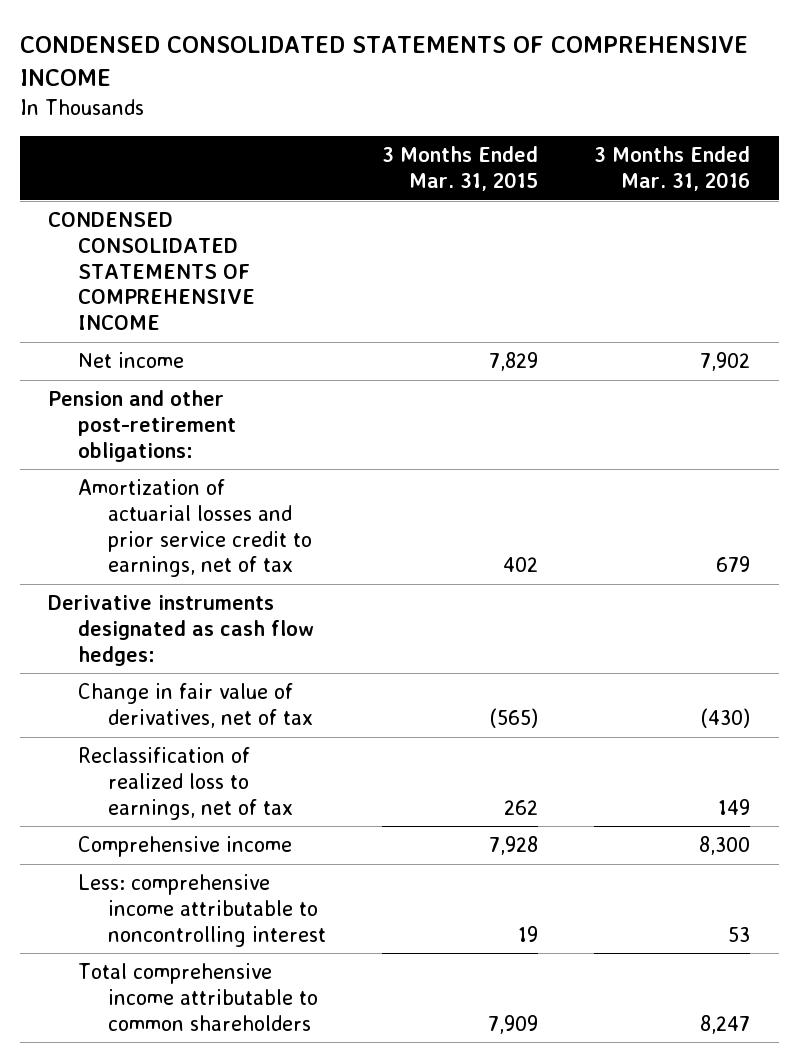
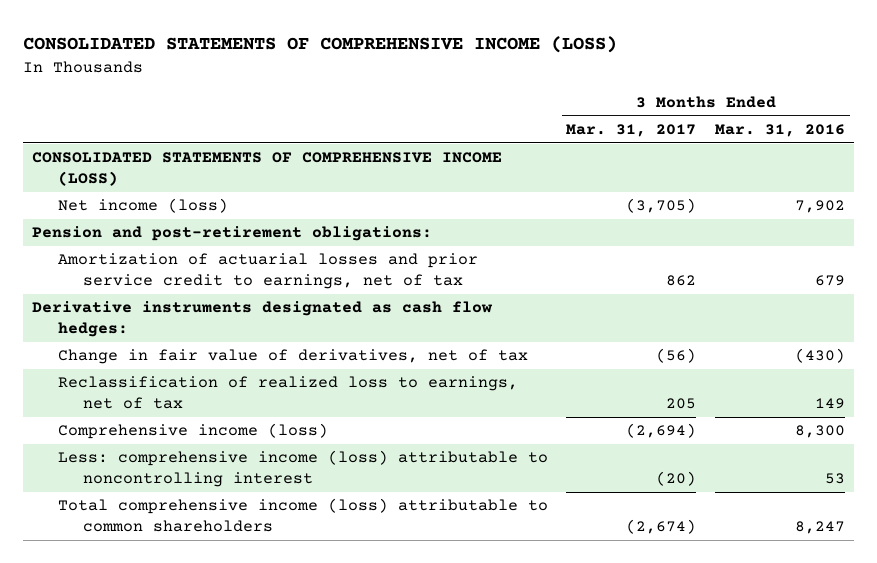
[19,35,748,86] CONDENSED CONSOLIDATED STATEMENTS OF COMPREHENSIVE INCOME -> [23,36,618,54] CONSOLIDATED STATEMENTS OF COMPREHENSIVE INCOME (LOSS)
[382,146,539,192] 3 Months Ended Mar. 31, 2015 -> none
none -> [566,123,697,137] Mar. 31, 2017
[47,212,255,330] CONDENSED CONSOLIDATED STATEMENTS OF COMPREHENSIVE INCOME -> [32,152,503,187] CONSOLIDATED STATEMENTS OF COMPREHENSIVE INCOME (LOSS)
[77,352,184,369] Net income -> [57,198,228,214] Net income (loss)
[47,390,236,462] Pension and other post-retirement obligations: -> [32,226,433,242] Pension and post-retirement obligations:
[77,836,292,858] Comprehensive income -> [57,423,328,440] Comprehensive income (loss)
[77,874,326,947] Less: comprehensive income attributable to noncontrolling interest -> [57,450,548,488] Less: comprehensive income (loss) attributable to noncontrolling interest
[77,963,318,1031] Total comprehensive income attributable to common shareholders -> [57,498,548,533] Total comprehensive income (loss) attributable to common shareholders

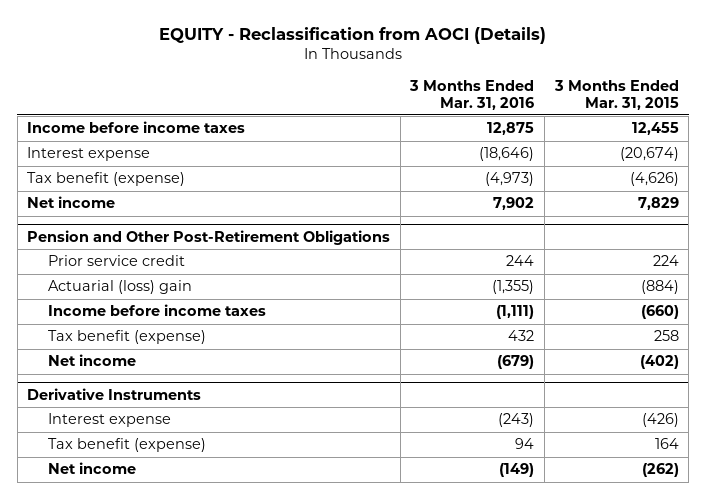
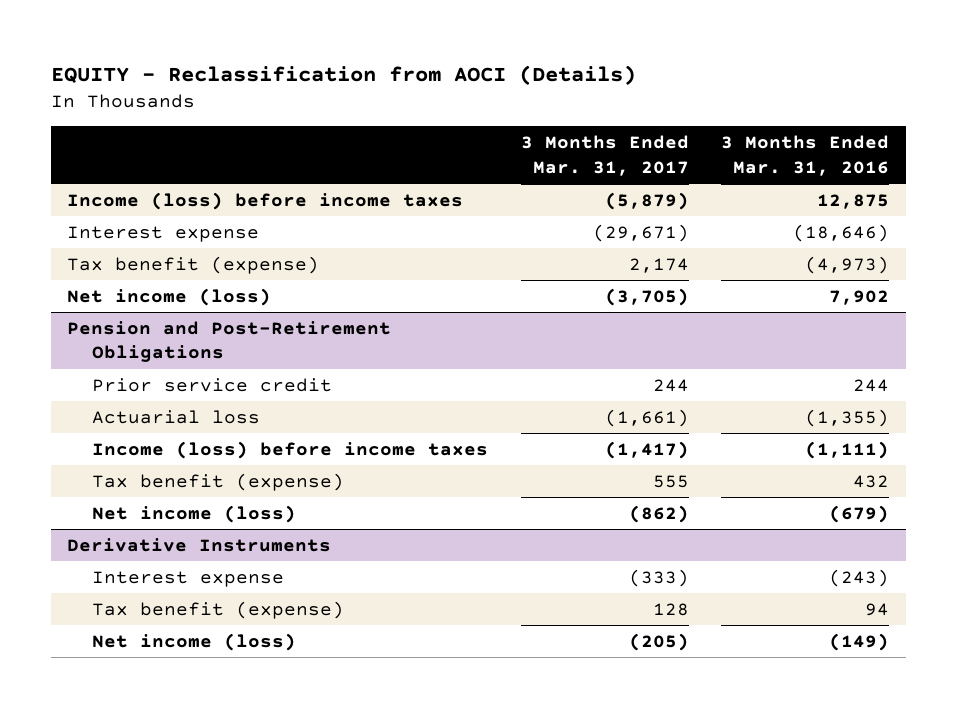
[553,79,679,110] 3 Months Ended Mar. 31, 2015 -> none
none -> [520,135,689,176] 3 Months Ended Mar. 31, 2017
[27,121,246,134] Income before income taxes -> [67,191,464,210] Income (loss) before income taxes
[27,196,116,209] Net income -> [67,287,272,306] Net income (loss)
[27,229,391,245] Pension and Other Post-Retirement Obligations -> [67,320,392,363] Pension and Post-Retirement Obligations
[47,280,192,295] Actuarial (loss) gain -> [92,409,261,424] Actuarial loss
[47,304,266,317] Income before income taxes -> [92,440,489,459] Income (loss) before income taxes
[47,354,136,367] Net income -> [92,504,297,523] Net income (loss)
[47,462,136,475] Net income -> [92,632,297,651] Net income (loss)

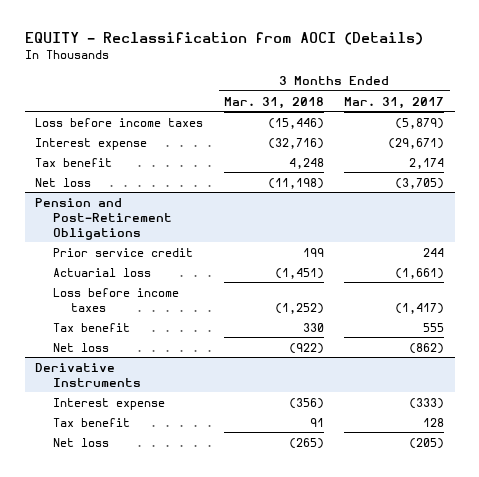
[721,135,890,176] 3 Months Ended Mar. 31, 2016 -> none
none -> [223,96,324,109] Mar. 31, 2018
[67,191,464,210] Income (loss) before income taxes -> [35,117,204,127] Loss before income taxes
[67,255,320,274] Tax benefit (expense) -> [35,157,113,167] Tax benefit
[67,287,272,306] Net income (loss) -> [35,177,92,187] Net loss
[92,440,489,459] Income (loss) before income taxes -> [52,287,179,312] Loss before income taxes
[92,472,345,491] Tax benefit (expense) -> [52,322,130,332] Tax benefit
[92,504,297,523] Net income (loss) -> [52,342,109,352] Net loss
[92,600,345,619] Tax benefit (expense) -> [52,417,130,427] Tax benefit
[92,632,297,651] Net income (loss) -> [52,437,109,447] Net loss

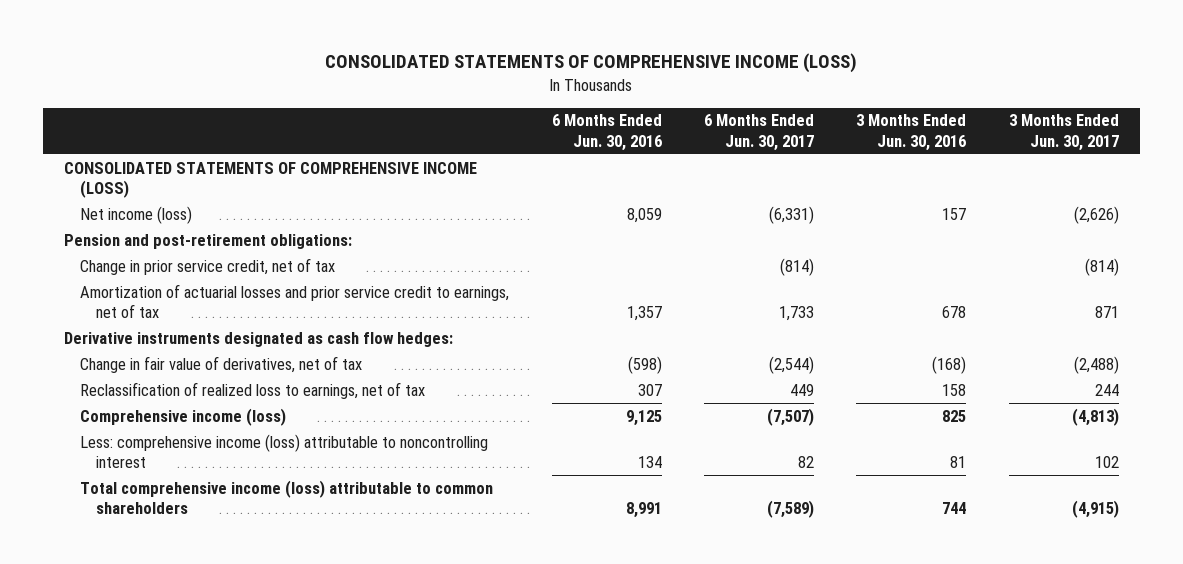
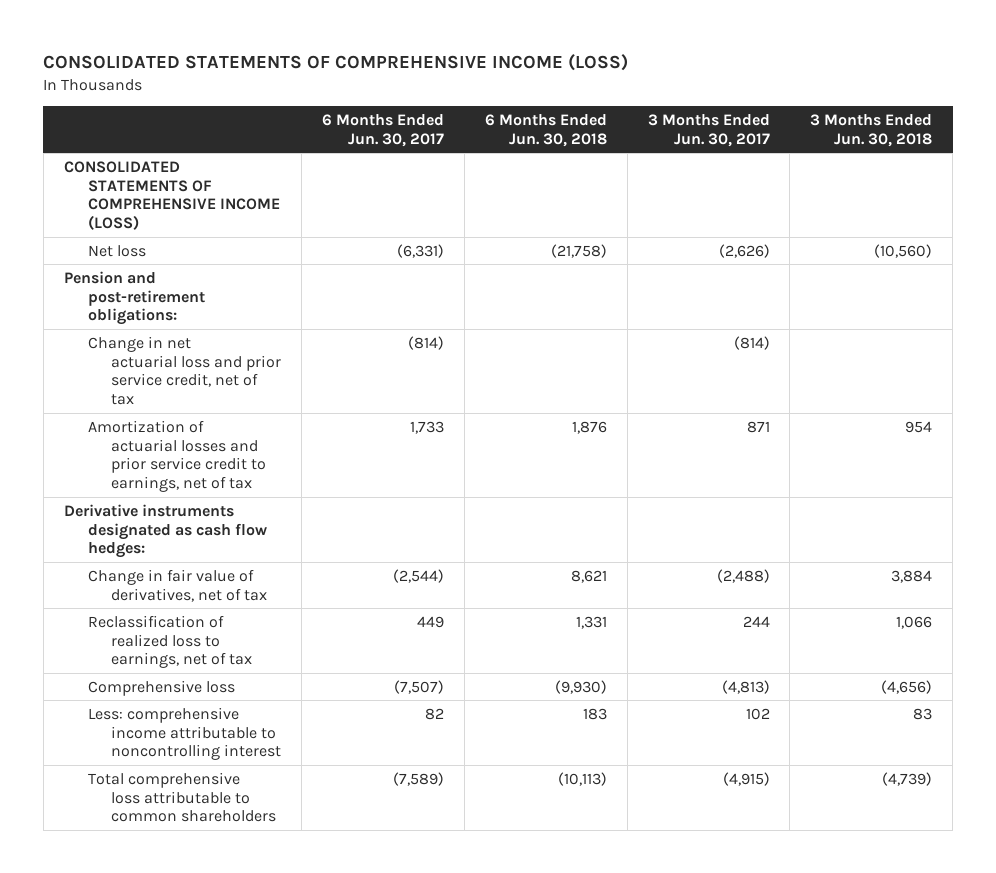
[551,114,662,151] 6 Months Ended Jun. 30, 2016 -> none
[856,114,967,151] 3 Months Ended Jun. 30, 2016 -> none
none -> [484,113,607,147] 6 Months Ended Jun. 30, 2018
none -> [810,113,933,147] 3 Months Ended Jun. 30, 2018
[80,205,193,224] Net income (loss) -> [87,244,146,257] Net loss
[80,257,336,275] Change in prior service credit, net of tax -> [87,335,282,405] Change in net actuarial loss and prior service credit, net of tax
[80,407,287,426] Comprehensive income (loss) -> [87,679,235,696] Comprehensive loss
[80,433,489,469] Less: comprehensive income (loss) attributable to noncontrolling interest -> [87,706,282,761] Less: comprehensive income attributable to noncontrolling interest
[80,479,494,515] Total comprehensive income (loss) attributable to common shareholders -> [87,771,277,823] Total comprehensive loss attributable to common shareholders

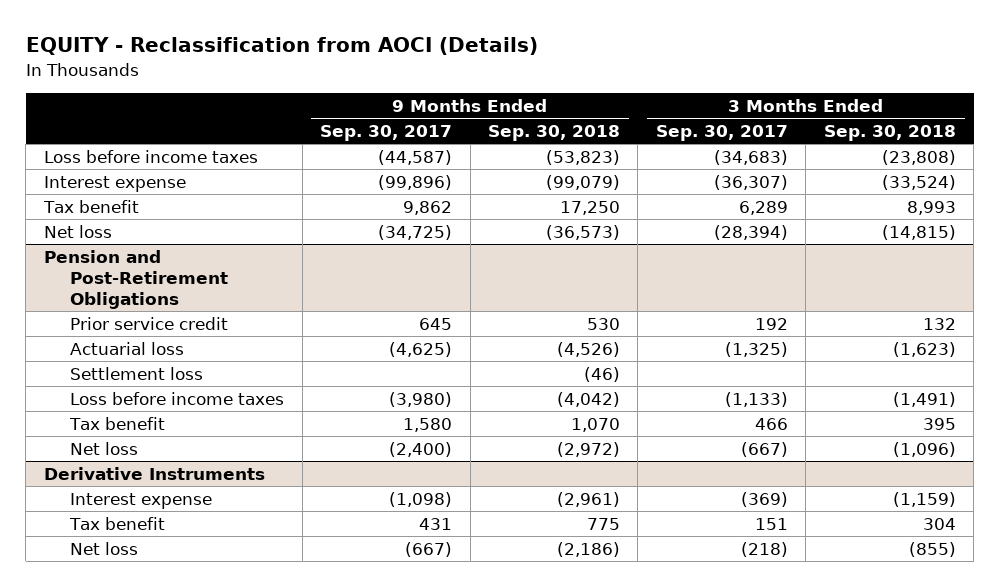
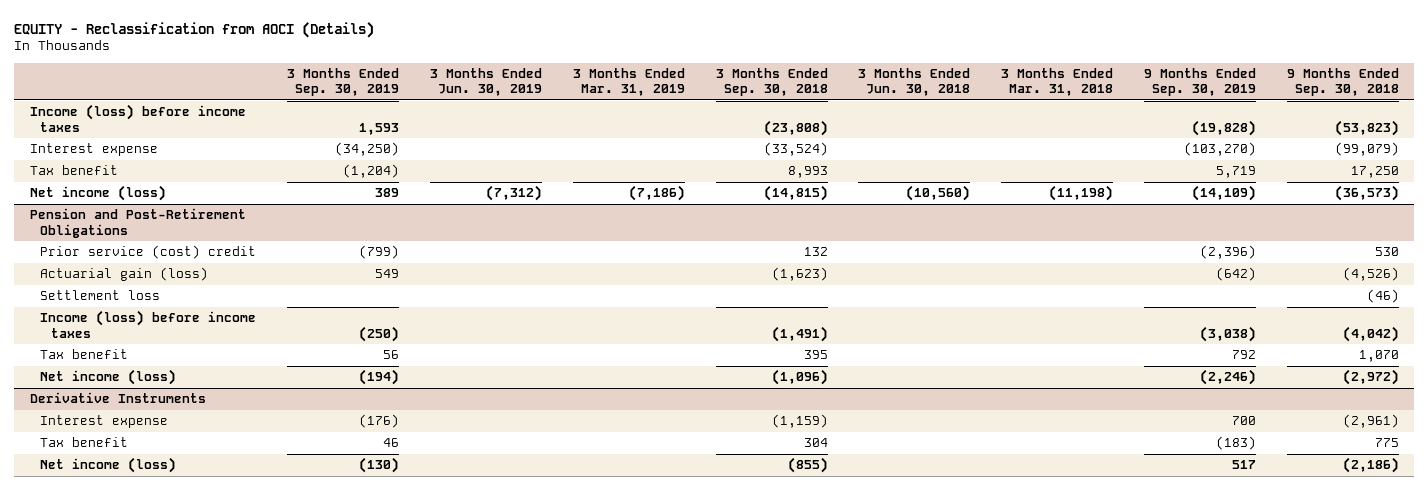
[320,124,453,141] Sep. 30, 2017 -> none
[655,124,788,141] Sep. 30, 2017 -> none
none -> [287,67,400,97] 3 Months Ended Sep. 30, 2019
none -> [429,67,542,97] 3 Months Ended Jun. 30, 2019
none -> [572,67,685,97] 3 Months Ended Mar. 31, 2019
none -> [858,67,971,97] 3 Months Ended Jun. 30, 2018
none -> [1001,67,1114,97] 3 Months Ended Mar. 31, 2018
none -> [1143,67,1256,97] 9 Months Ended Sep. 30, 2019
[43,149,258,163] Loss before income taxes -> [29,104,246,132] Income (loss) before income taxes
[43,224,112,238] Net loss -> [29,185,166,202] Net income (loss)
[70,316,229,330] Prior service credit -> [40,245,257,260] Prior service (cost) credit
[70,341,185,355] Actuarial loss -> [40,267,209,282] Actuarial gain (loss)
[70,391,285,405] Loss before income taxes -> [40,310,257,338] Income (loss) before income taxes
[70,441,139,455] Net loss -> [40,369,177,386] Net income (loss)
[70,541,139,555] Net loss -> [40,457,177,474] Net income (loss)

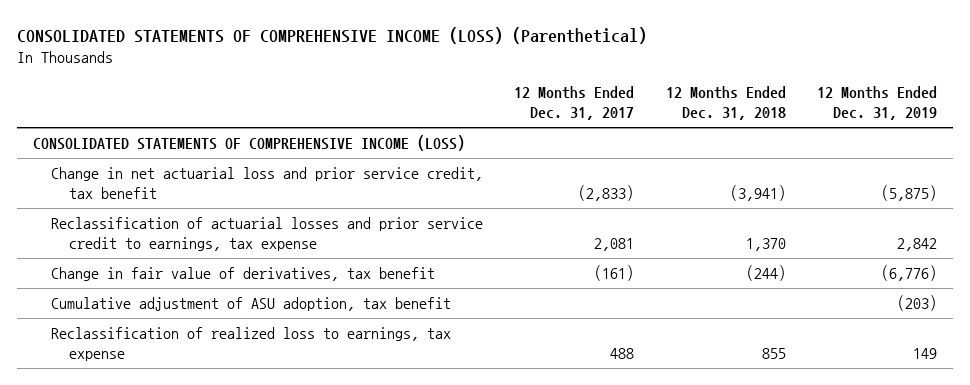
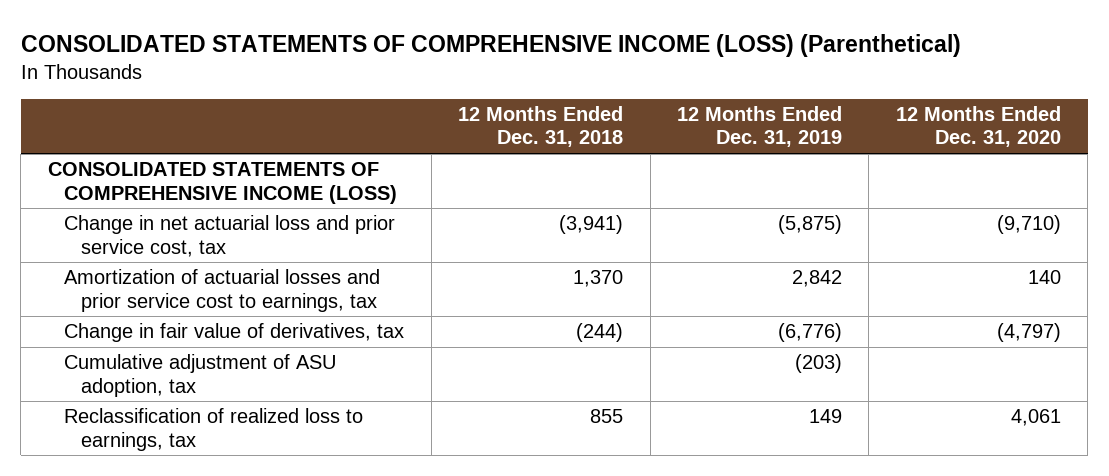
[514,86,635,121] 12 Months Ended Dec. 31, 2017 -> none
none -> [895,106,1061,148] 12 Months Ended Dec. 31, 2020
[50,167,483,199] Change in net actuarial loss and prior service credit, tax benefit -> [64,215,396,257] Change in net actuarial loss and prior service cost, tax
[50,217,483,251] Reclassification of actuarial losses and prior service credit to earnings, tax expense -> [64,269,381,312] Amortization of actuarial losses and prior service cost to earnings, tax
[50,267,435,282] Change in fair value of derivatives, tax benefit -> [64,323,405,343] Change in fair value of derivatives, tax
[50,297,451,312] Cumulative adjustment of ASU adoption, tax benefit -> [64,354,337,397] Cumulative adjustment of ASU adoption, tax
[50,327,451,361] Reclassification of realized loss to earnings, tax expense -> [64,408,364,451] Reclassification of realized loss to earnings, tax

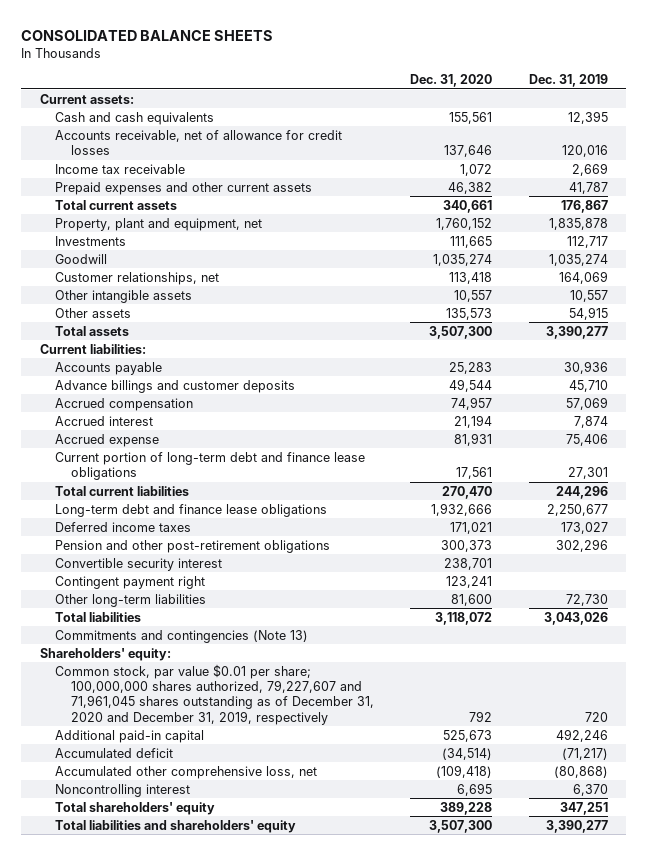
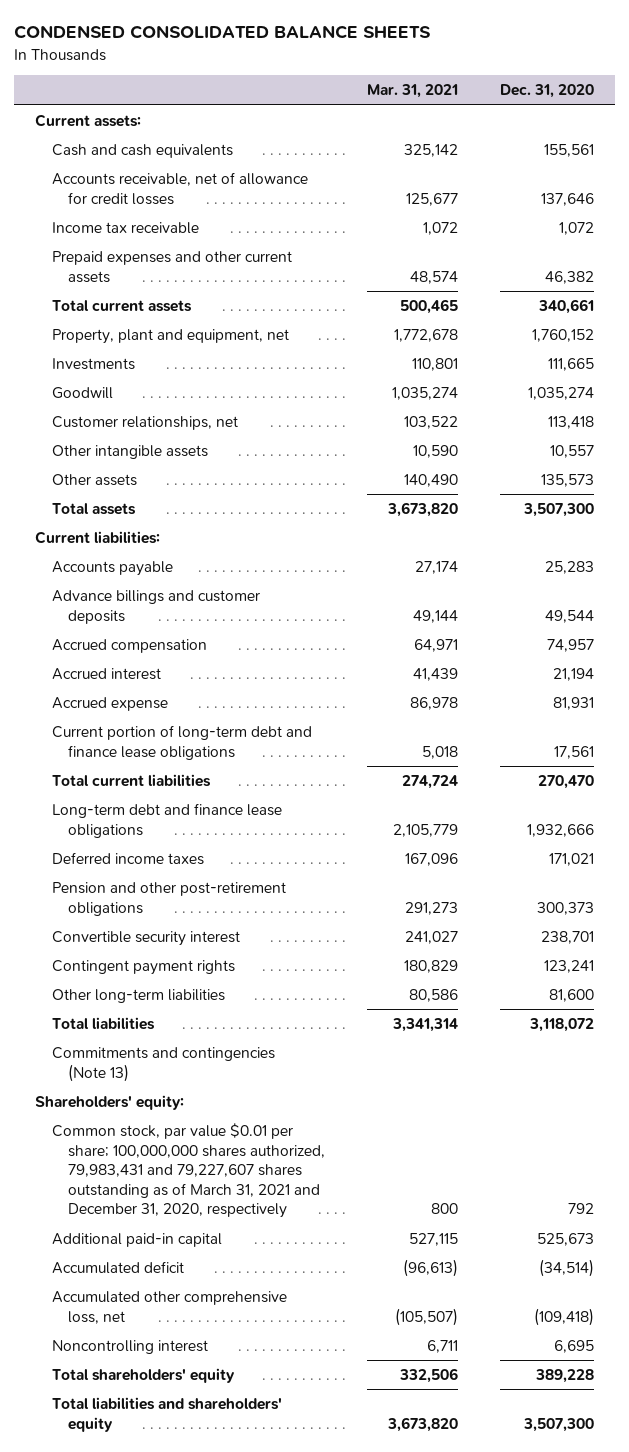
[21,29,274,41] CONSOLIDATED BALANCE SHEETS -> [14,25,432,40] CONDENSED CONSOLIDATED BALANCE SHEETS
[529,74,609,88] Dec. 31, 2019 -> none
none -> [367,84,459,99] Mar. 31, 2021
[55,575,206,589] Contingent payment right -> [51,959,235,975] Contingent payment rights
[55,663,374,725] Common stock, par value $0.01 per share; 100,000,000 shares authorized, 79,227,607 and 71,961,045 shares outstanding as of December 31, 2020 and December 31, 2019, respectively -> [51,1122,326,1219] Common stock, par value $0.01 per share; 100,000,000 shares authorized, 79,983,431 and 79,227,607 shares outstanding as of March 31, 2021 and December 31, 2020, respectively

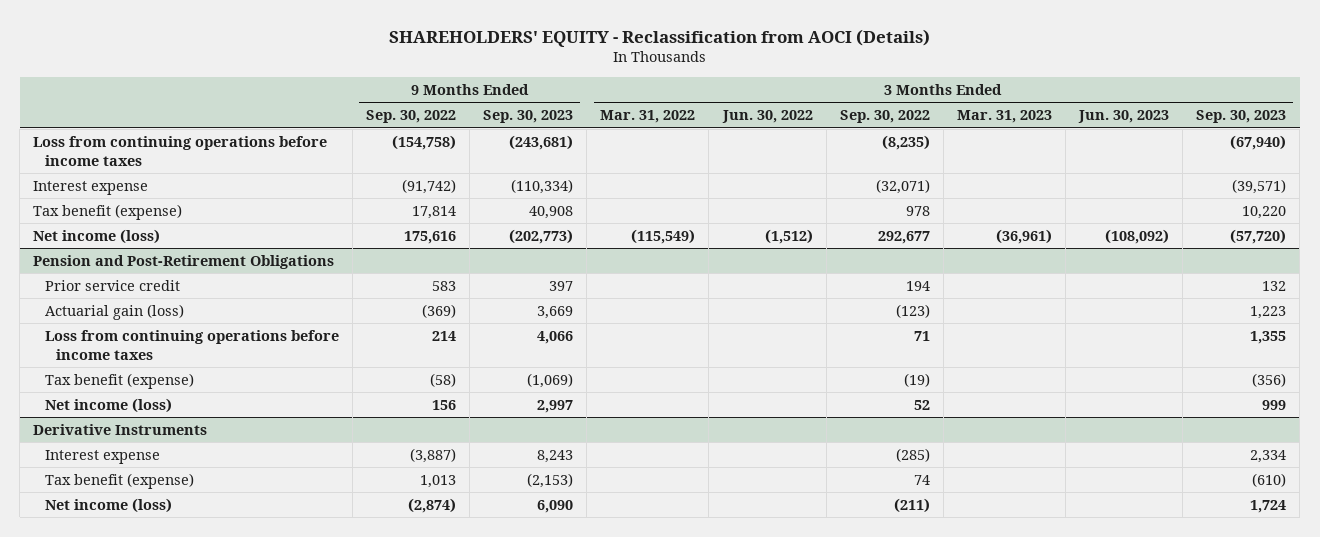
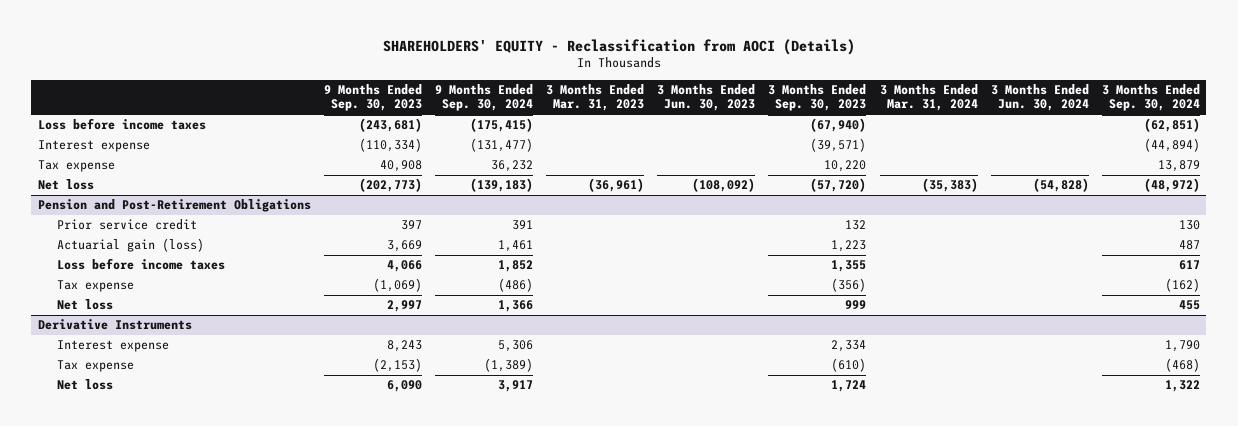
[366,110,457,124] Sep. 30, 2022 -> none
[600,110,696,124] Mar. 31, 2022 -> none
[721,110,813,124] Jun. 30, 2022 -> none
[839,110,930,124] Sep. 30, 2022 -> none
none -> [435,84,534,112] 9 Months Ended Sep. 30, 2024
none -> [879,84,978,112] 3 Months Ended Mar. 31, 2024
none -> [990,84,1089,112] 3 Months Ended Jun. 30, 2024
none -> [1101,84,1200,112] 3 Months Ended Sep. 30, 2024
[33,135,328,166] Loss from continuing operations before income taxes -> [37,118,206,131] Loss before income taxes
[33,203,183,220] Tax benefit (expense) -> [37,160,115,173] Tax expense
[33,228,161,244] Net income (loss) -> [37,179,94,191] Net loss
[44,329,339,360] Loss from continuing operations before income taxes -> [57,258,226,271] Loss before income taxes
[44,372,194,389] Tax benefit (expense) -> [57,280,135,293] Tax expense
[44,397,172,413] Net income (loss) -> [57,299,114,311] Net loss
[44,472,194,489] Tax benefit (expense) -> [57,360,135,373] Tax expense
[44,497,172,513] Net income (loss) -> [57,379,114,391] Net loss

